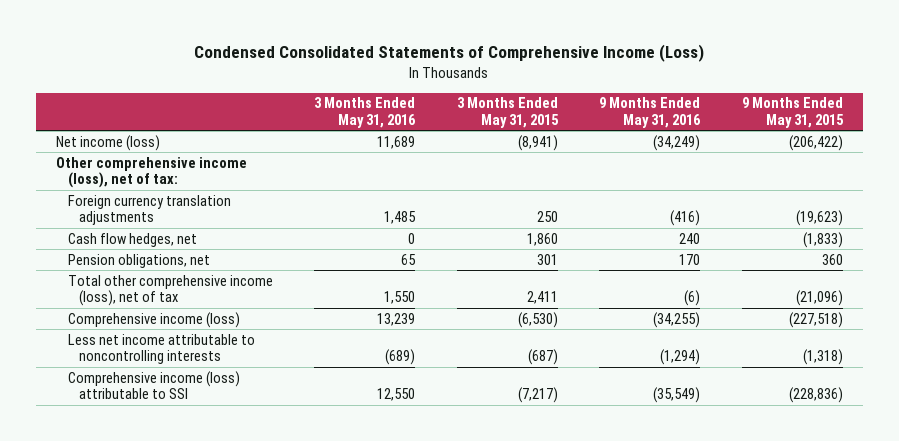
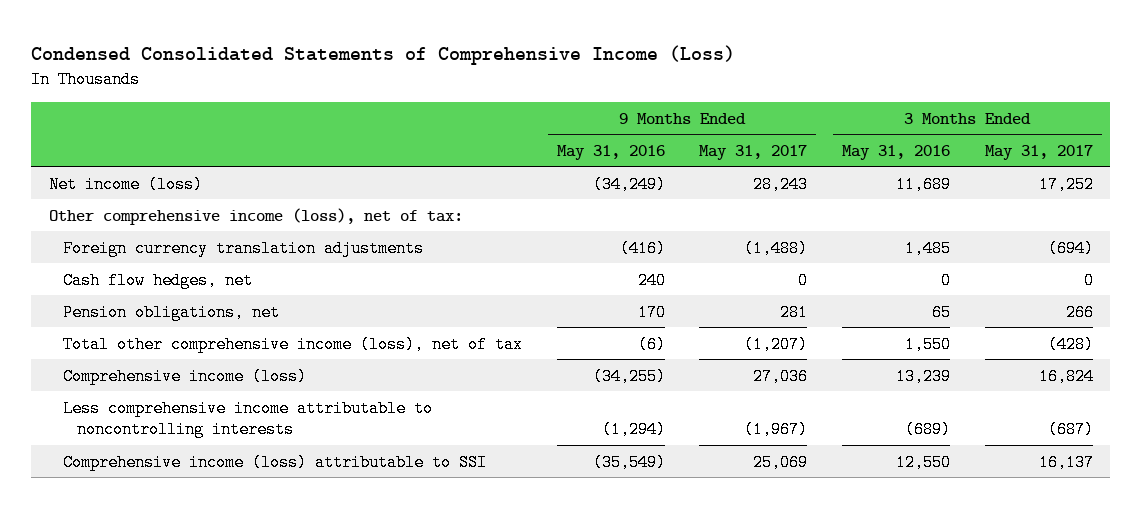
[456,97,559,129] 3 Months Ended May 31, 2015 -> none
[741,97,844,129] 9 Months Ended May 31, 2015 -> none
none -> [699,144,808,160] May 31, 2017
none -> [984,144,1093,160] May 31, 2017
[67,333,255,365] Less net income attributable to noncontrolling interests -> [62,399,433,439] Less comprehensive income attributable to noncontrolling interests

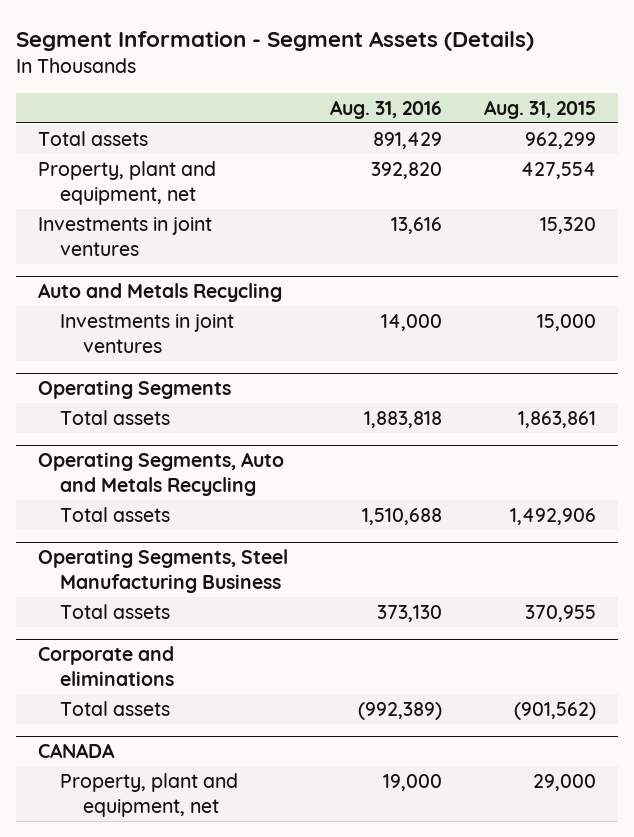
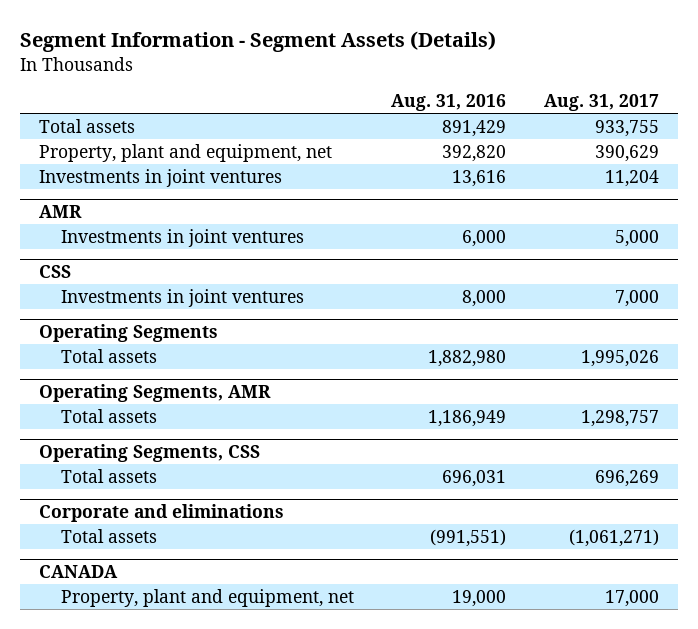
[484,99,597,119] Aug. 31, 2015 -> none
none -> [543,93,659,111] Aug. 31, 2017
[37,283,282,303] Auto and Metals Recycling -> [38,204,82,218] AMR
[380,313,442,331] 14,000 -> [462,229,507,247] 6,000
none -> [38,264,71,278] CSS
none -> [61,288,305,307] Investments in joint ventures
[37,452,284,497] Operating Segments, Auto and Metals Recycling -> none
[37,549,288,594] Operating Segments, Steel Manufacturing Business -> none
[363,410,442,428] 1,883,818 -> [428,349,507,367] 1,882,980
none -> [38,383,271,402] Operating Segments, AMR
[361,507,442,525] 1,510,688 -> [428,409,507,427] 1,186,949
none -> [38,443,260,462] Operating Segments, CSS
[376,604,442,622] 373,130 -> [442,469,507,487] 696,031
[357,701,442,720] (992,389) -> [430,528,507,547] (991,551)

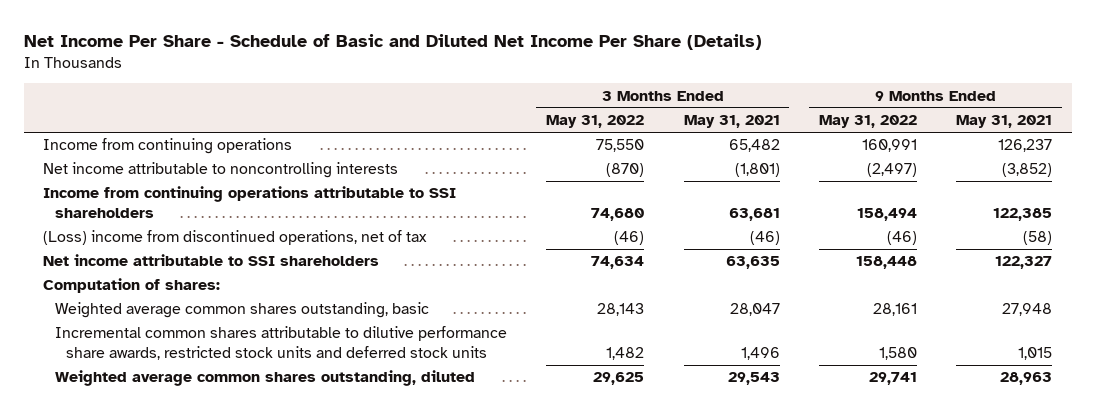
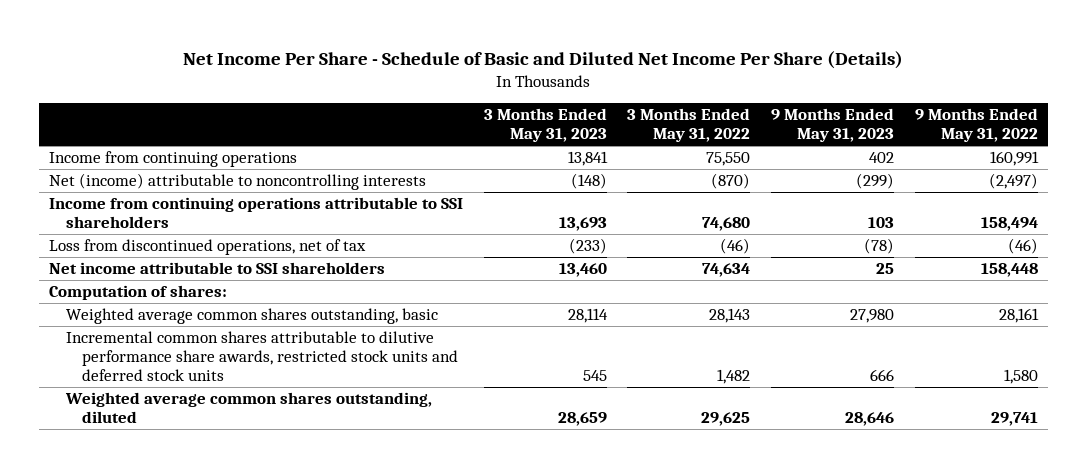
[683,115,780,129] May 31, 2021 -> none
[956,115,1053,129] May 31, 2021 -> none
none -> [483,108,607,143] 3 Months Ended May 31, 2023
none -> [771,108,895,143] 9 Months Ended May 31, 2023
[43,162,399,179] Net income attributable to noncontrolling interests -> [49,173,427,191] Net (income) attributable to noncontrolling interests
[43,230,428,246] (Loss) income from discontinued operations, net of tax -> [49,239,367,256] Loss from discontinued operations, net of tax

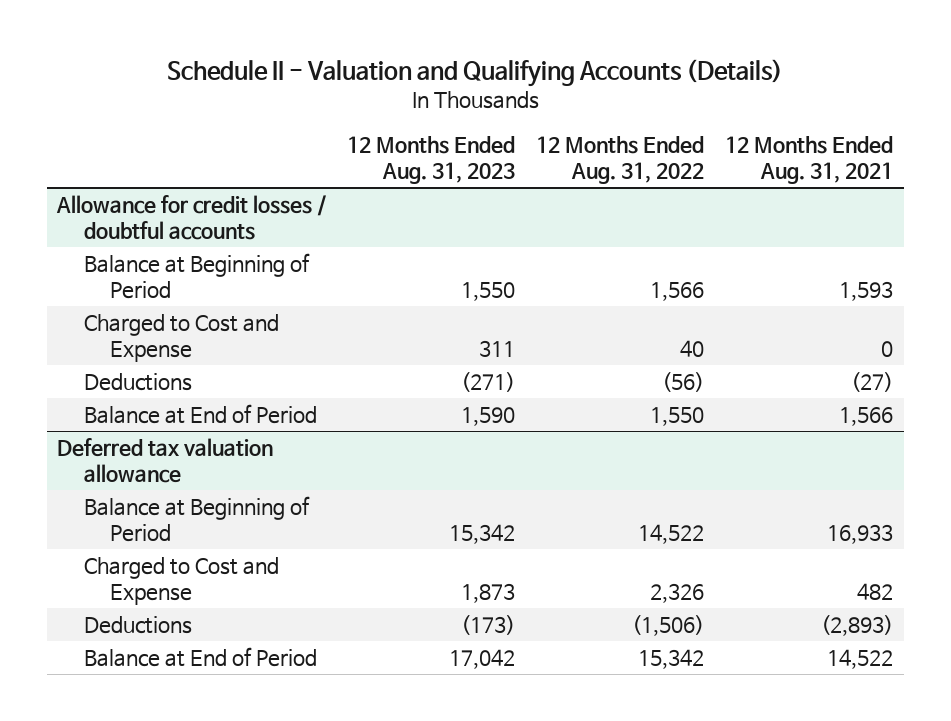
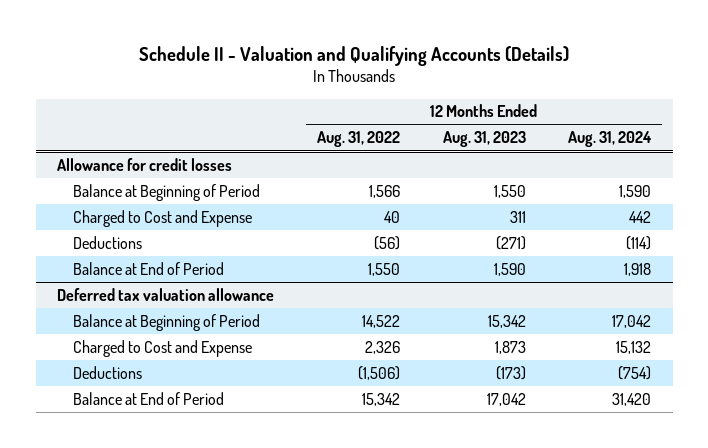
[725,135,894,185] 12 Months Ended Aug. 31, 2021 -> none
none -> [568,131,653,148] Aug. 31, 2024
[56,194,327,241] Allowance for credit losses / doubtful accounts -> [57,157,233,171] Allowance for credit losses

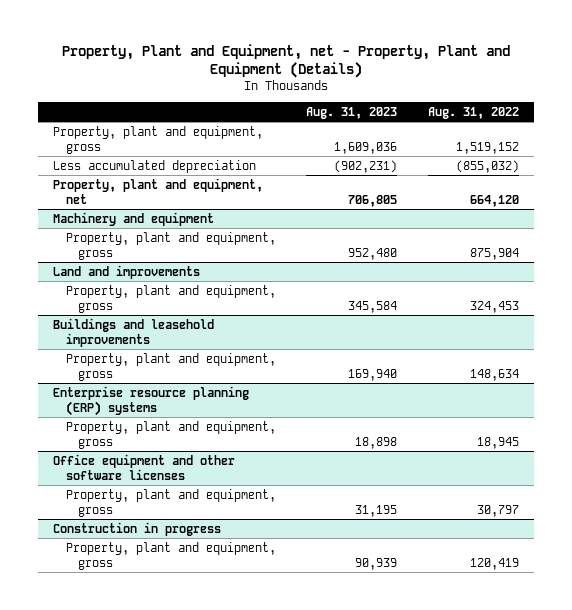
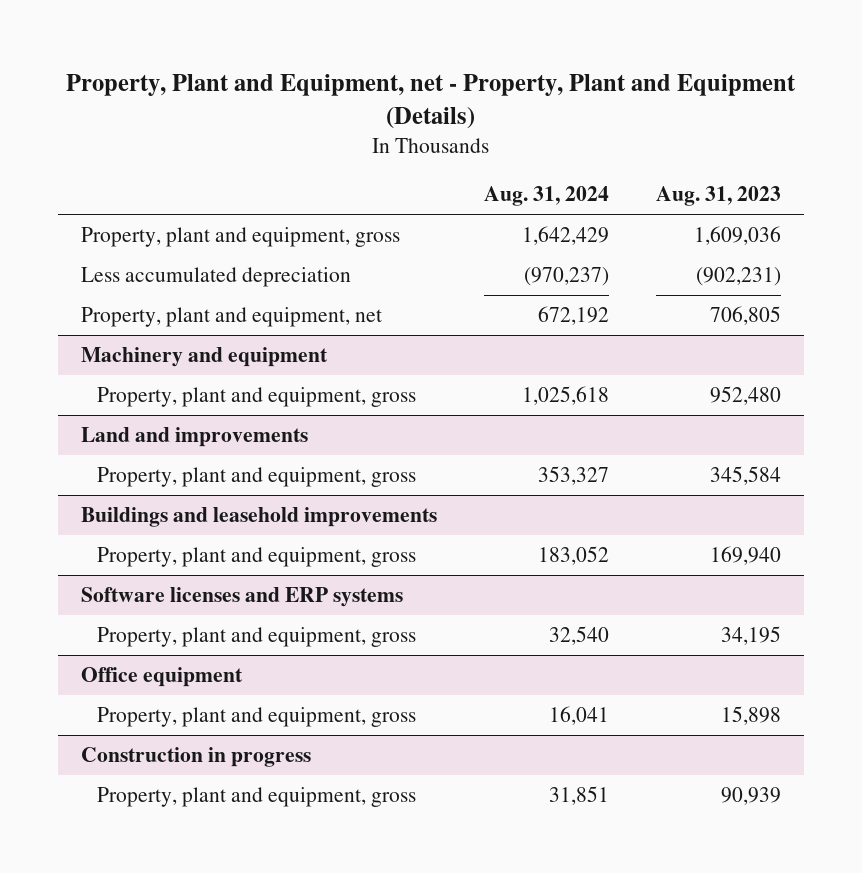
[427,106,519,119] Aug. 31, 2022 -> none
none -> [483,186,609,207] Aug. 31, 2024
[53,385,250,416] Enterprise resource planning (ERP) systems -> [81,587,404,608] Software licenses and ERP systems
[355,436,398,449] 18,898 -> [720,626,781,646] 34,195
[53,453,236,480] Office equipment and other software licenses -> [81,667,244,688] Office equipment
[355,504,398,517] 31,195 -> [720,706,781,726] 15,898

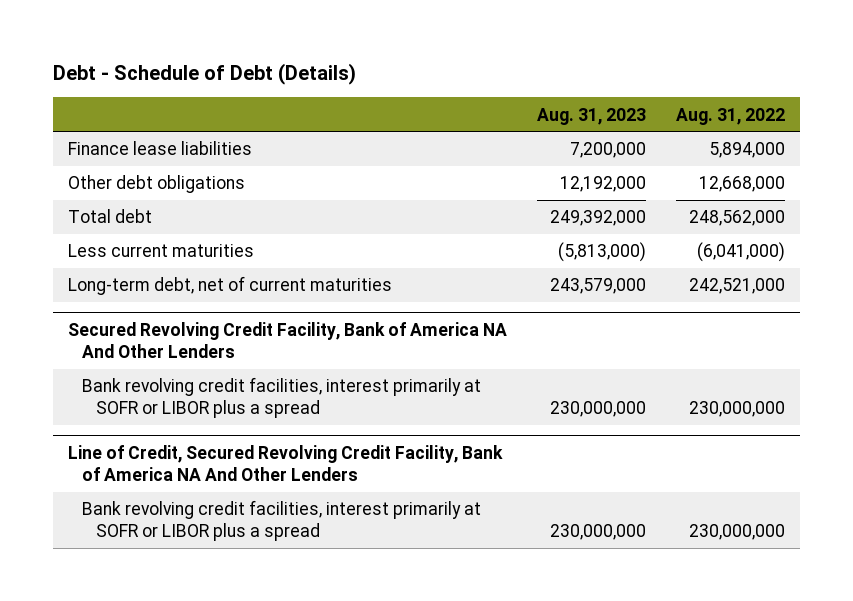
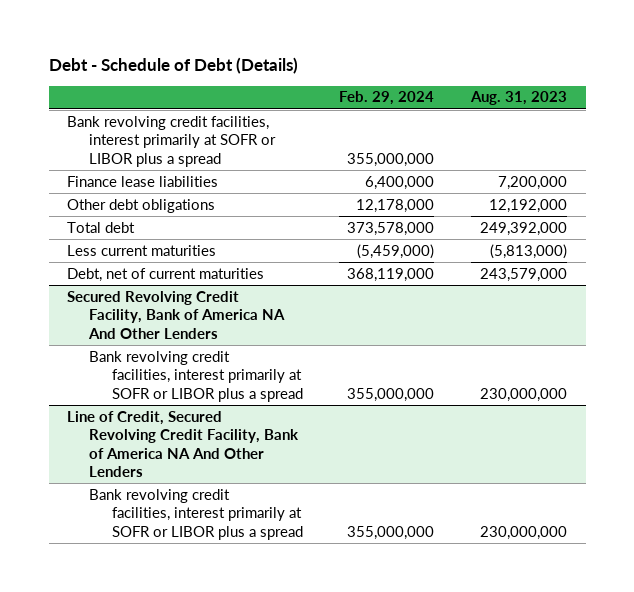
[675,107,785,125] Aug. 31, 2022 -> none
none -> [339,91,435,106] Feb. 29, 2024
none -> [67,115,277,167] Bank revolving credit facilities, interest primarily at SOFR or LIBOR plus a spread
[67,276,392,296] Long-term debt, net of current maturities -> [67,267,265,282] Debt, net of current maturities

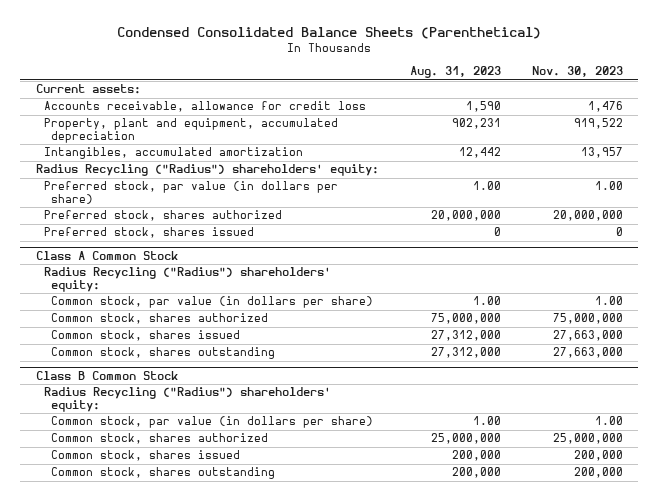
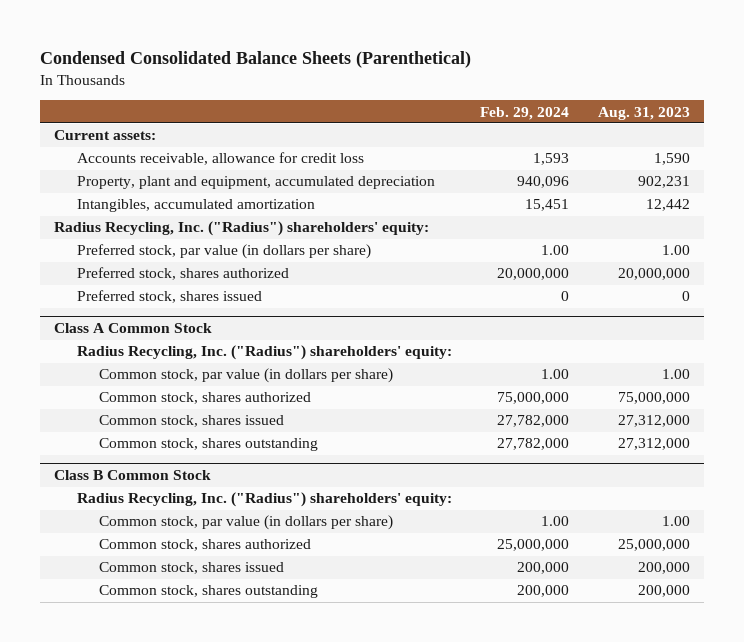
[531,66,623,78] Nov. 30, 2023 -> none
none -> [480,106,570,120] Feb. 29, 2024
[35,164,379,177] Radius Recycling ("Radius") shareholders' equity: -> [54,221,430,237] Radius Recycling, Inc. ("Radius") shareholders' equity:
[43,267,331,293] Radius Recycling ("Radius") shareholders' equity: -> [76,345,452,361] Radius Recycling, Inc. ("Radius") shareholders' equity:
[43,387,331,413] Radius Recycling ("Radius") shareholders' equity: -> [76,492,452,508] Radius Recycling, Inc. ("Radius") shareholders' equity:

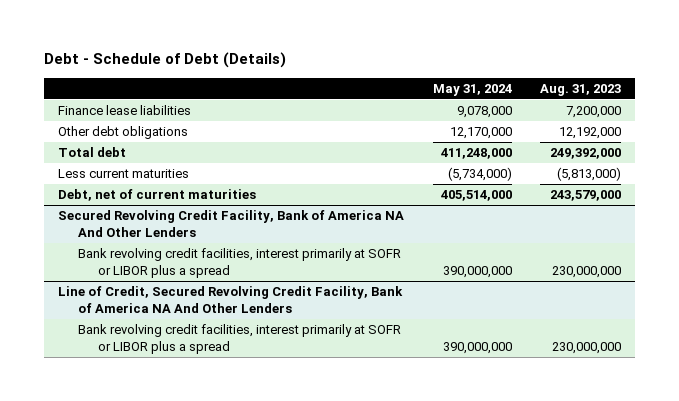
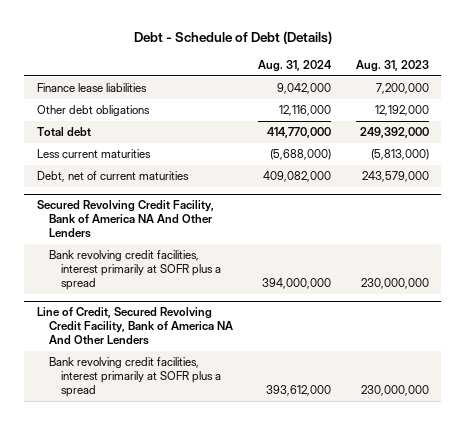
[432,83,512,96] May 31, 2024 -> none
none -> [257,59,332,72] Aug. 31, 2024
[78,248,402,279] Bank revolving credit facilities, interest primarily at SOFR or LIBOR plus a spread -> [48,250,221,291] Bank revolving credit facilities, interest primarily at SOFR plus a spread
[78,324,402,355] Bank revolving credit facilities, interest primarily at SOFR or LIBOR plus a spread -> [48,357,221,398] Bank revolving credit facilities, interest primarily at SOFR plus a spread

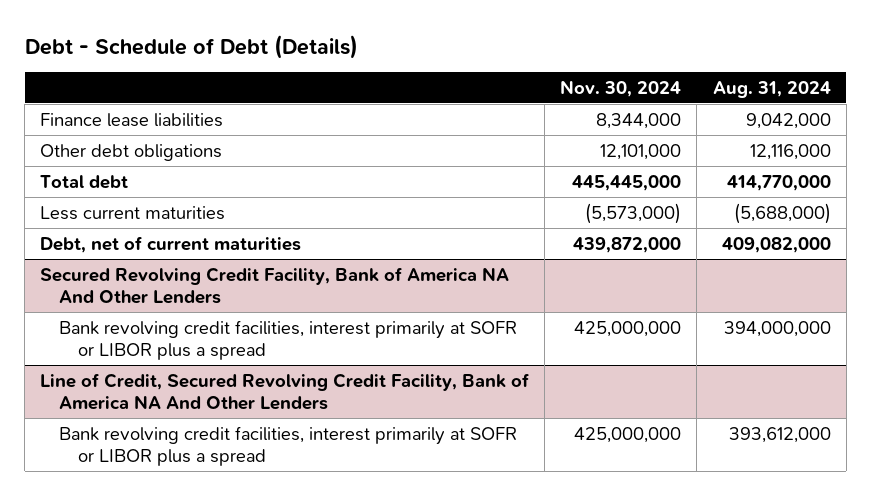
[355,59,429,72] Aug. 31, 2023 -> none
none -> [560,79,682,97] Nov. 30, 2024
[48,250,221,291] Bank revolving credit facilities, interest primarily at SOFR plus a spread -> [59,319,518,361] Bank revolving credit facilities, interest primarily at SOFR or LIBOR plus a spread
[48,357,221,398] Bank revolving credit facilities, interest primarily at SOFR plus a spread -> [59,425,518,467] Bank revolving credit facilities, interest primarily at SOFR or LIBOR plus a spread

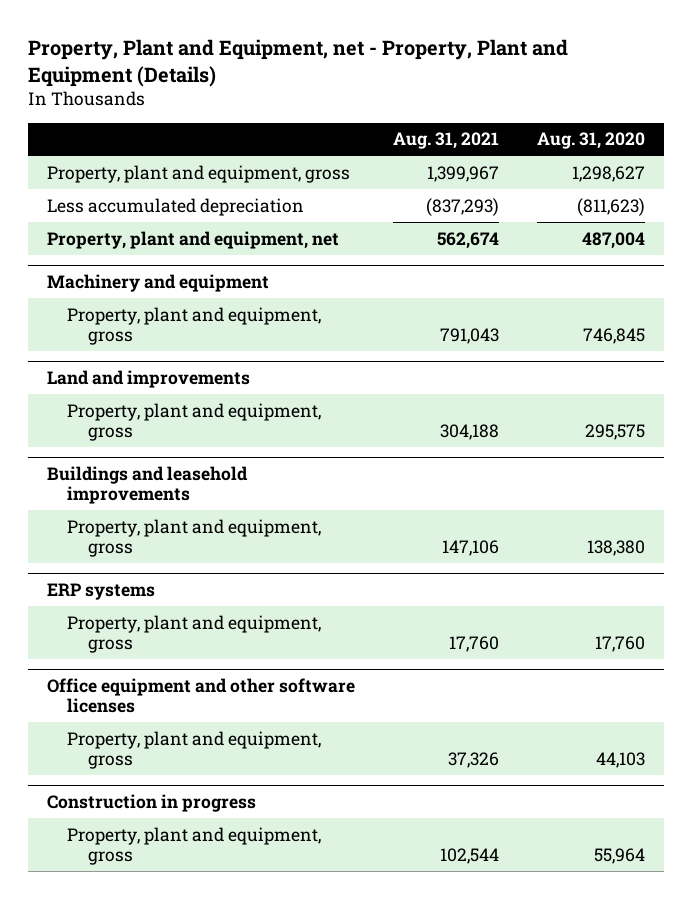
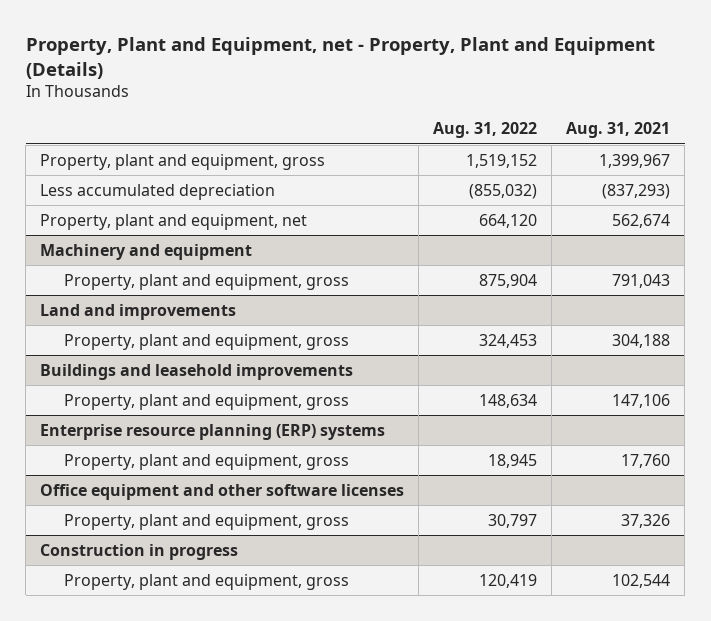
[537,132,646,150] Aug. 31, 2020 -> none
none -> [433,122,538,139] Aug. 31, 2022
[47,582,156,600] ERP systems -> [40,424,386,441] Enterprise resource planning (ERP) systems

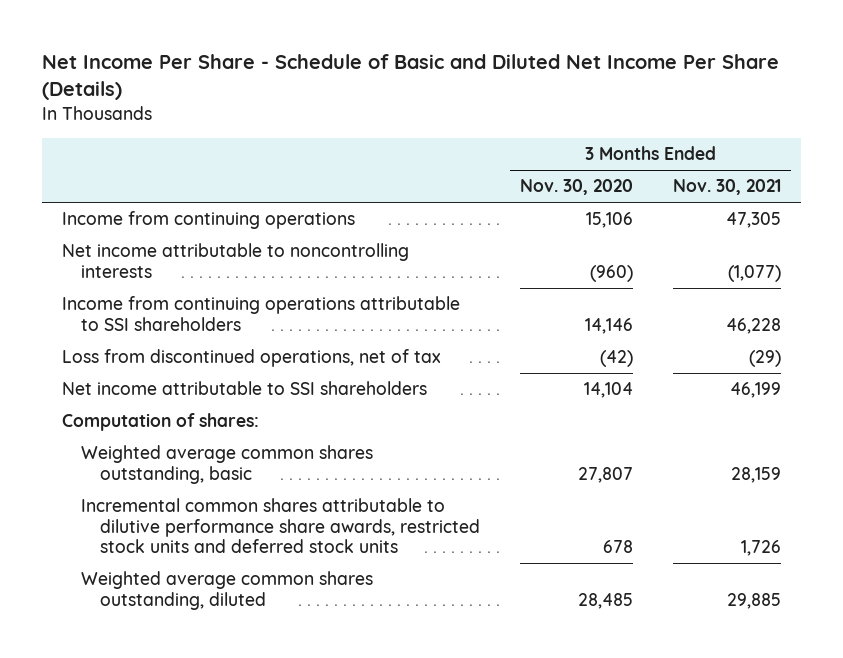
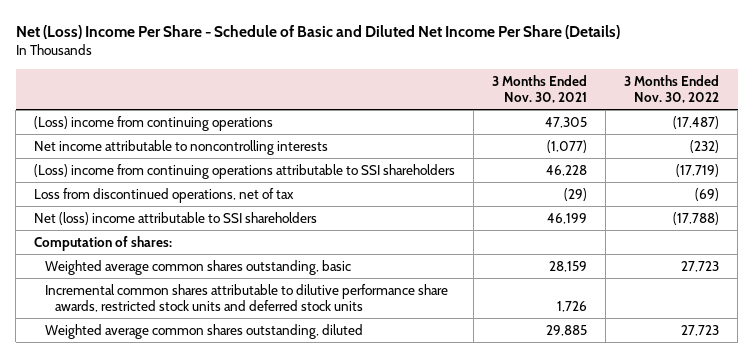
[41,54,779,101] Net Income Per Share - Schedule of Basic and Diluted Net Income Per Share (Details) -> [15,24,620,39] Net (Loss) Income Per Share - Schedule of Basic and Diluted Net Income Per Share (Details)
[519,179,633,196] Nov. 30, 2020 -> none
none -> [624,74,720,103] 3 Months Ended Nov. 30, 2022
[61,211,355,230] Income from continuing operations -> [34,115,274,131] (Loss) income from continuing operations
[61,296,460,331] Income from continuing operations attributable to SSI shareholders -> [34,163,456,179] (Loss) income from continuing operations attributable to SSI shareholders
[61,381,427,396] Net income attributable to SSI shareholders -> [34,211,318,225] Net (loss) income attributable to SSI shareholders

